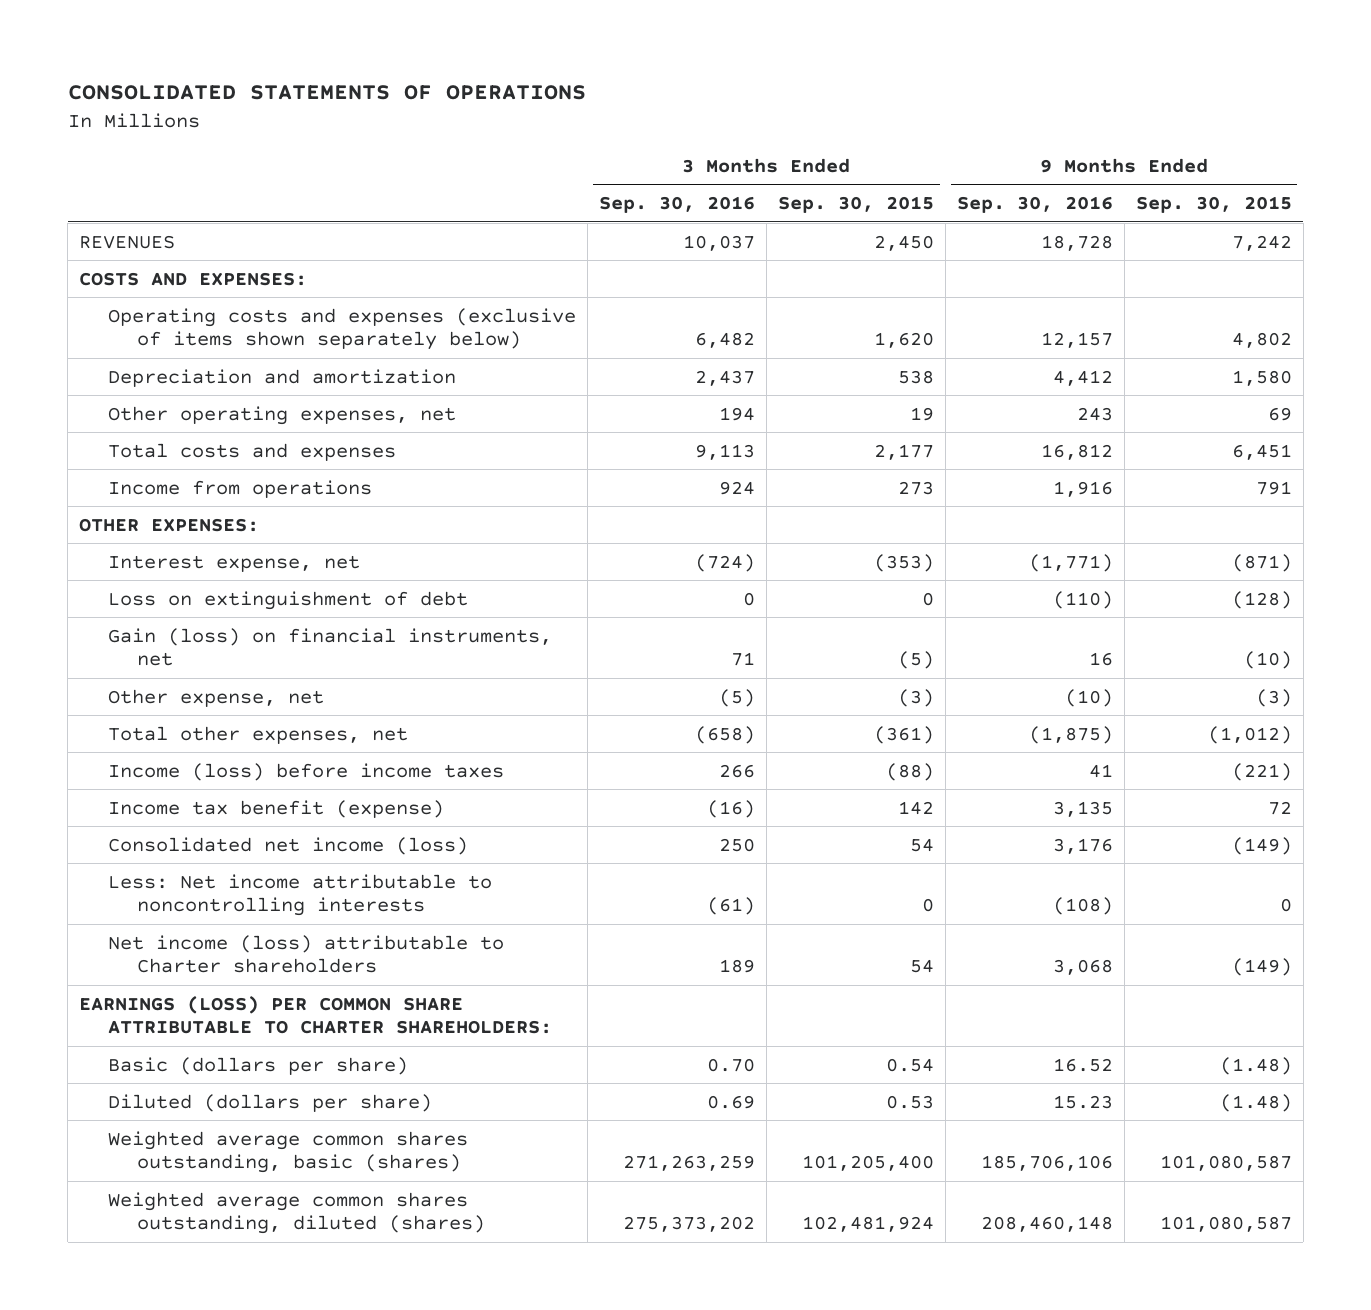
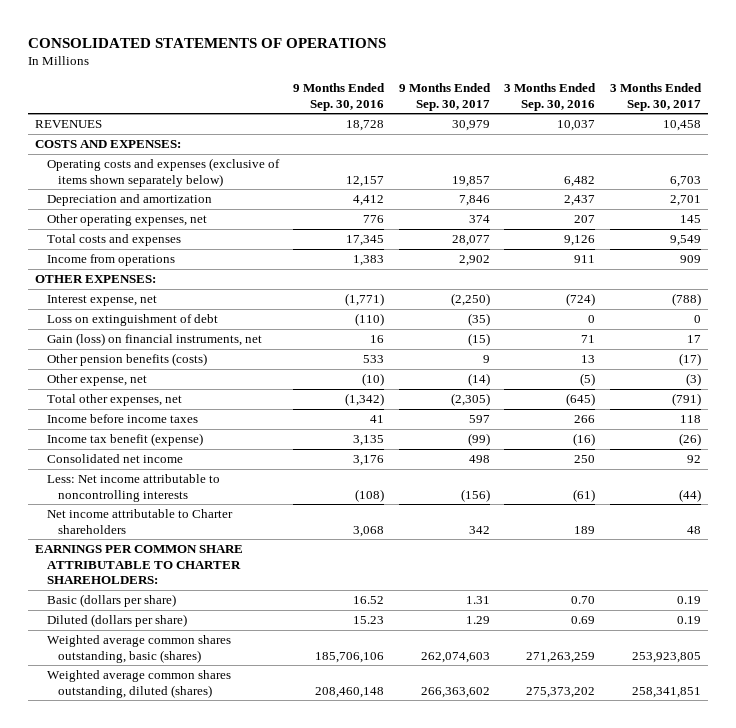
[777,196,934,214] Sep. 30, 2015 -> none
[1135,196,1292,214] Sep. 30, 2015 -> none
none -> [398,83,491,111] 9 Months Ended Sep. 30, 2017
none -> [609,83,702,111] 3 Months Ended Sep. 30, 2017
[718,406,755,421] 194 -> [574,215,596,224] 207
[1076,406,1113,421] 243 -> [363,215,385,224] 776
[694,443,755,460] 9,113 -> [564,235,596,247] 9,126
[1040,443,1113,460] 16,812 -> [346,235,385,247] 17,345
[718,480,755,495] 924 -> [574,255,596,264] 911
[1052,480,1113,497] 1,916 -> [353,255,385,267] 1,383
none -> [46,353,207,367] Other pension benefits (costs)
[694,725,755,744] (658) -> [566,393,596,407] (645)
[1028,725,1113,744] (1,875) -> [345,393,385,407] (1,342)
[107,762,504,781] Income (loss) before income taxes -> [46,414,198,424] Income before income taxes
[107,836,468,855] Consolidated net income (loss) -> [46,454,183,464] Consolidated net income
[107,934,504,974] Net income (loss) attributable to Charter shareholders -> [46,509,233,534] Net income attributable to Charter shareholders
[79,995,552,1035] EARNINGS (LOSS) PER COMMON SHARE ATTRIBUTABLE TO CHARTER SHAREHOLDERS: -> [35,545,244,585] EARNINGS PER COMMON SHARE ATTRIBUTABLE TO CHARTER SHAREHOLDERS:

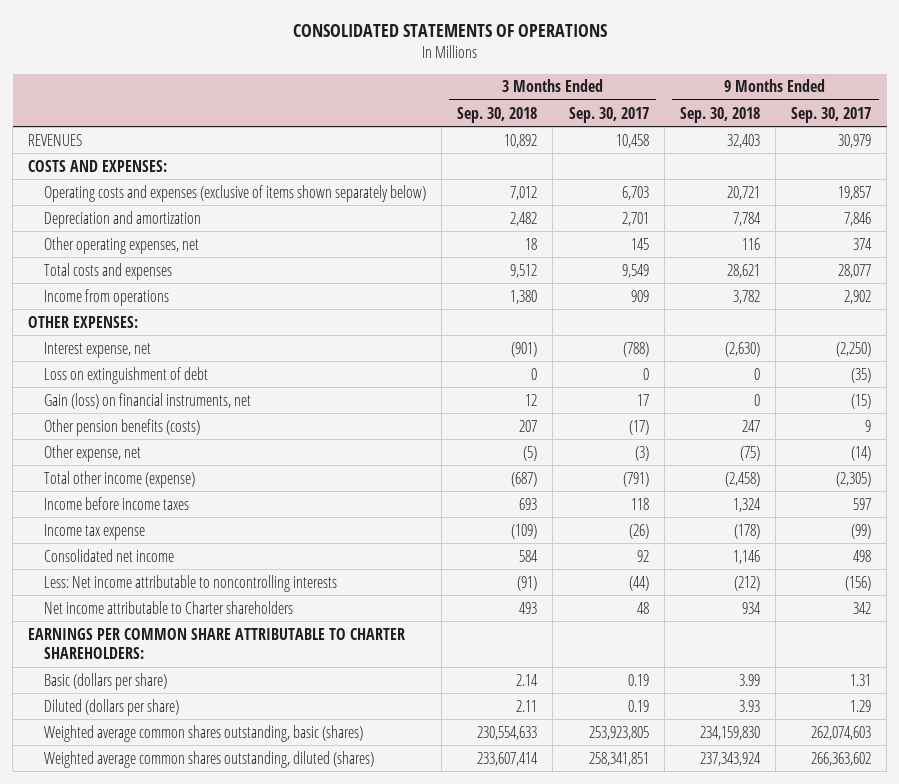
[293,83,386,111] 9 Months Ended Sep. 30, 2016 -> none
[504,83,597,111] 3 Months Ended Sep. 30, 2016 -> none
none -> [457,106,538,123] Sep. 30, 2018
none -> [679,106,760,123] Sep. 30, 2018
[46,394,182,407] Total other expenses, net -> [44,470,196,488] Total other income (expense)
[46,433,203,447] Income tax benefit (expense) -> [44,523,146,540] Income tax expense

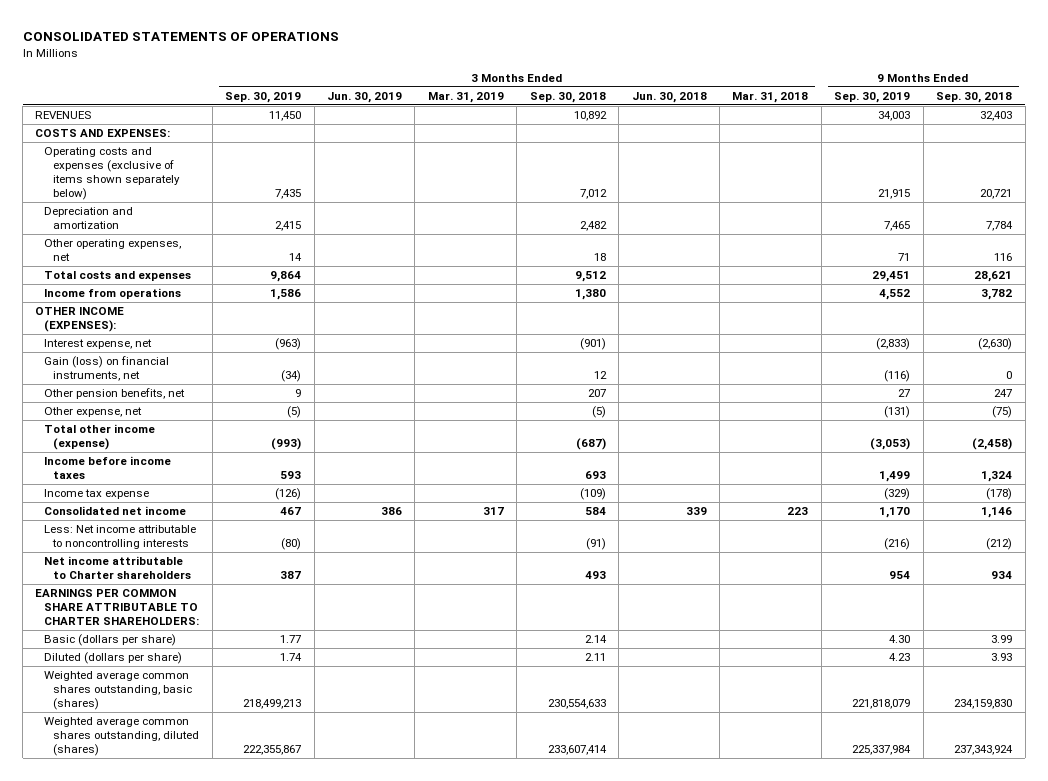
[568,106,649,123] Sep. 30, 2017 -> none
[791,106,872,123] Sep. 30, 2017 -> none
none -> [225,91,302,103] Sep. 30, 2019
none -> [327,91,403,103] Jun. 30, 2019
none -> [427,91,504,103] Mar. 31, 2019
none -> [631,91,707,103] Jun. 30, 2018
none -> [732,91,809,103] Mar. 31, 2018
none -> [834,91,911,103] Sep. 30, 2019
[28,315,139,328] OTHER EXPENSES: -> [35,307,125,333] OTHER INCOME (EXPENSES):
[44,366,209,384] Loss on extinguishment of debt -> none
[44,418,201,436] Other pension benefits (costs) -> [44,388,186,400] Other pension benefits, net

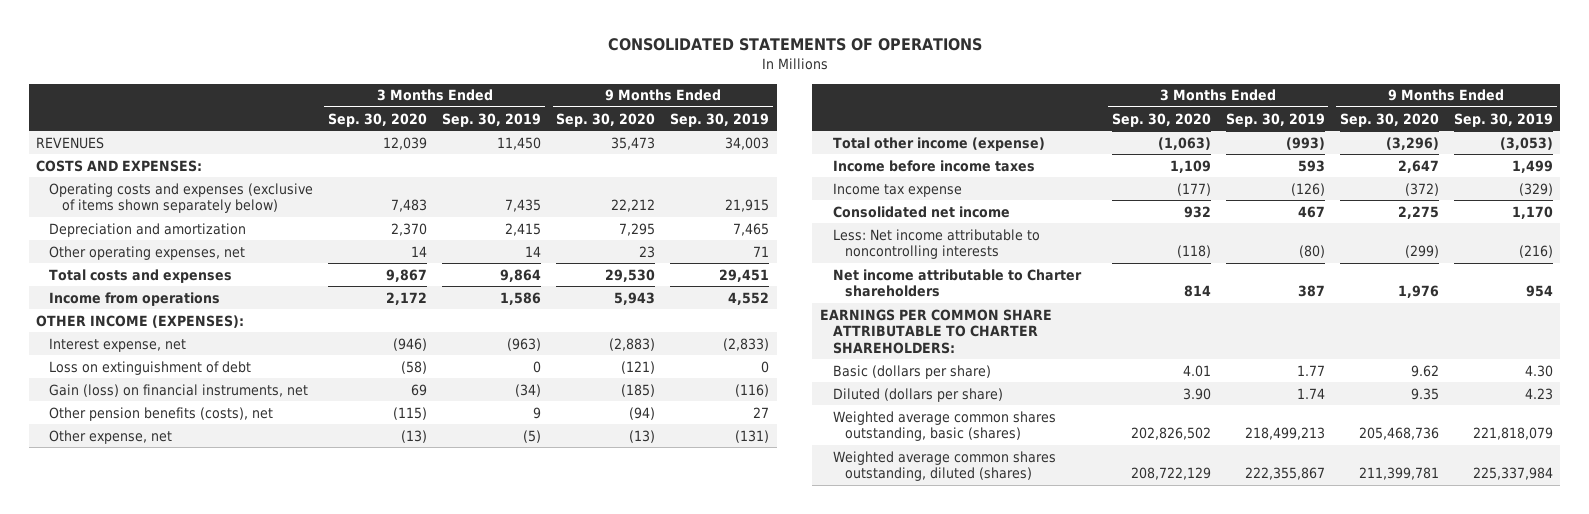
[327,91,403,103] Jun. 30, 2019 -> none
[427,91,504,103] Mar. 31, 2019 -> none
[529,91,606,103] Sep. 30, 2018 -> none
[631,91,707,103] Jun. 30, 2018 -> none
[732,91,809,103] Mar. 31, 2018 -> none
[936,91,1013,103] Sep. 30, 2018 -> none
none -> [328,112,428,127] Sep. 30, 2020
none -> [556,112,656,127] Sep. 30, 2020
none -> [48,360,251,375] Loss on extinguishment of debt
[44,388,186,400] Other pension benefits, net -> [48,406,273,421] Other pension benefits (costs), net

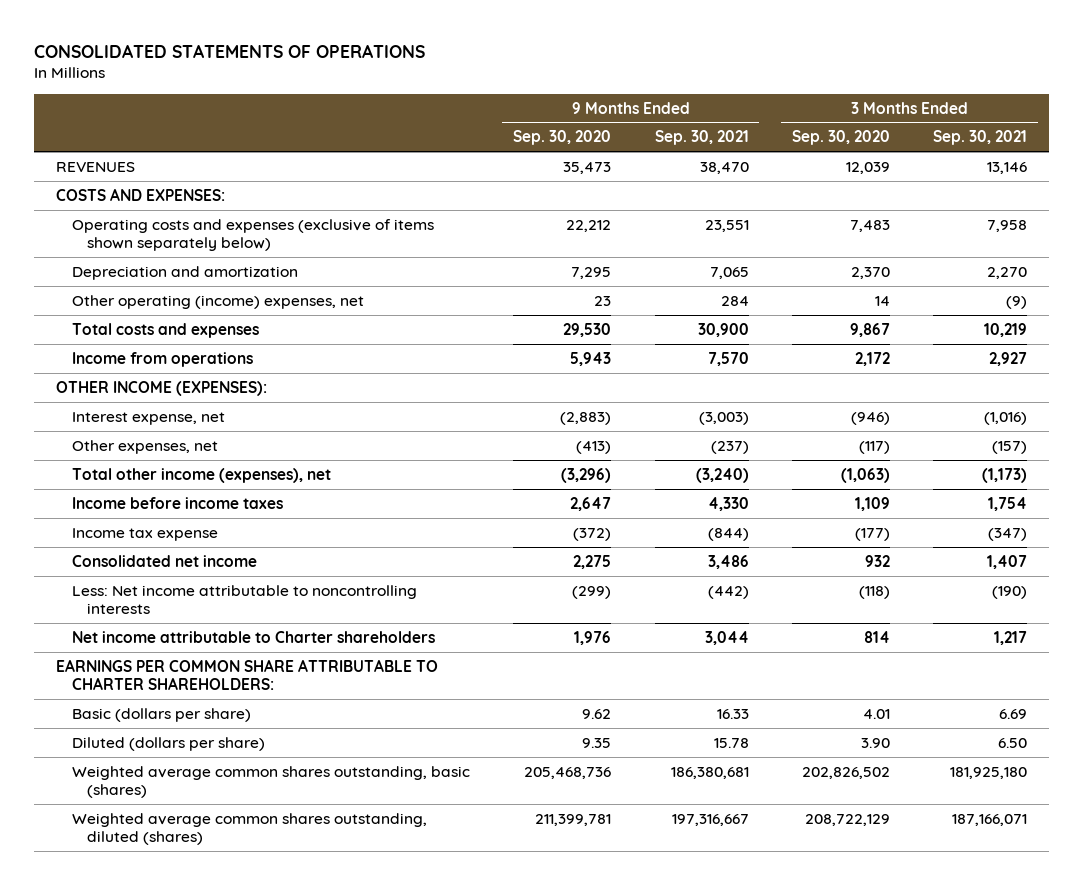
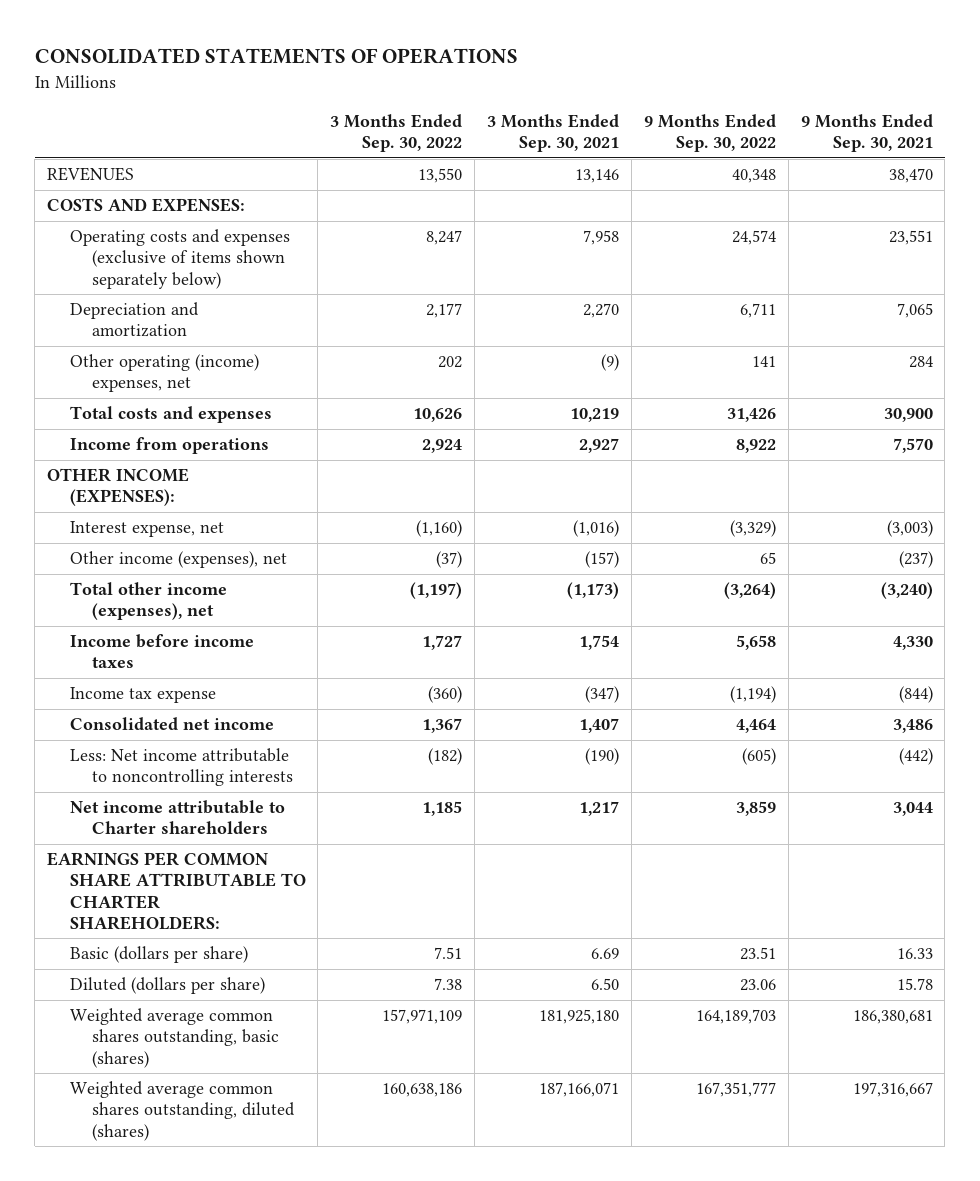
[513,130,612,146] Sep. 30, 2020 -> none
[791,130,890,146] Sep. 30, 2020 -> none
none -> [330,113,463,153] 3 Months Ended Sep. 30, 2022
none -> [643,113,776,153] 9 Months Ended Sep. 30, 2022
[71,439,218,454] Other expenses, net -> [69,551,287,569] Other income (expenses), net

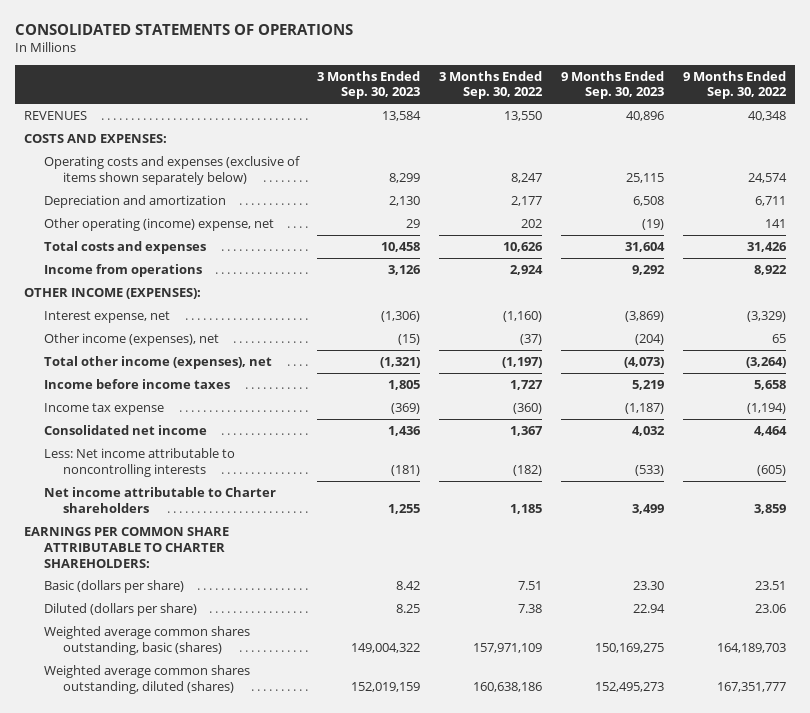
[487,113,620,153] 3 Months Ended Sep. 30, 2021 -> none
[800,113,933,153] 9 Months Ended Sep. 30, 2021 -> none
none -> [317,70,421,100] 3 Months Ended Sep. 30, 2023
none -> [560,70,664,100] 9 Months Ended Sep. 30, 2023
[69,354,259,393] Other operating (income) expenses, net -> [43,217,274,231] Other operating (income) expense, net

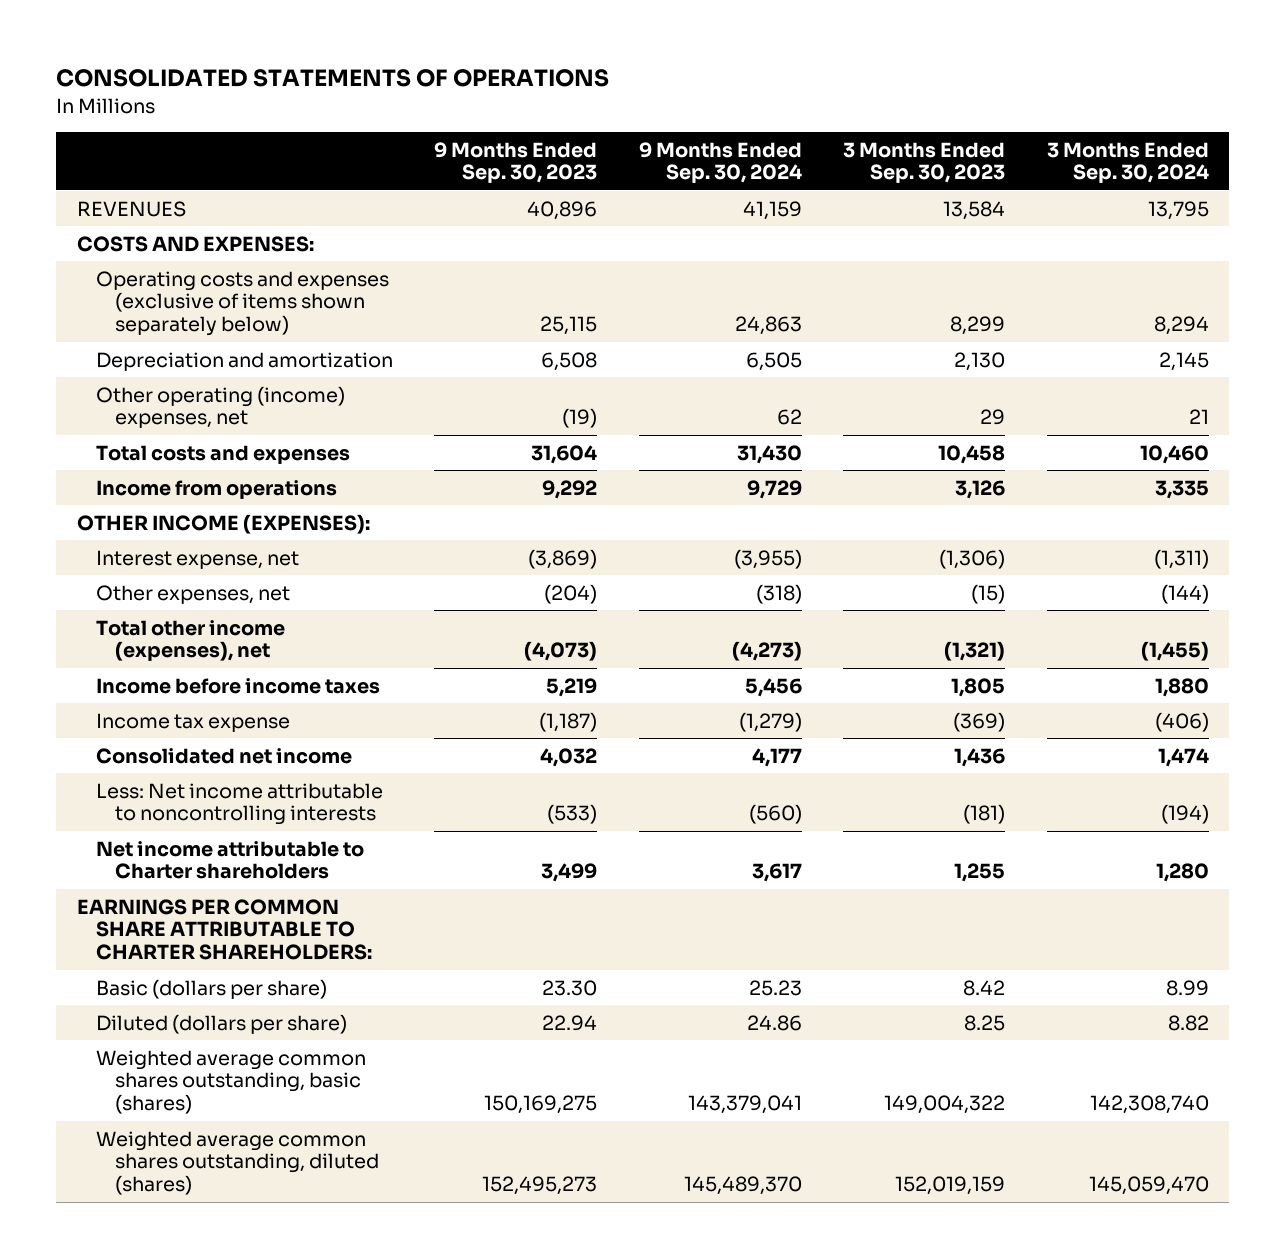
[439,70,544,100] 3 Months Ended Sep. 30, 2022 -> none
[682,70,787,100] 9 Months Ended Sep. 30, 2022 -> none
none -> [638,141,802,184] 9 Months Ended Sep. 30, 2024
none -> [1046,141,1209,184] 3 Months Ended Sep. 30, 2024
[43,217,274,231] Other operating (income) expense, net -> [95,385,345,429] Other operating (income) expenses, net
[43,332,219,346] Other income (expenses), net -> [95,584,290,604] Other expenses, net

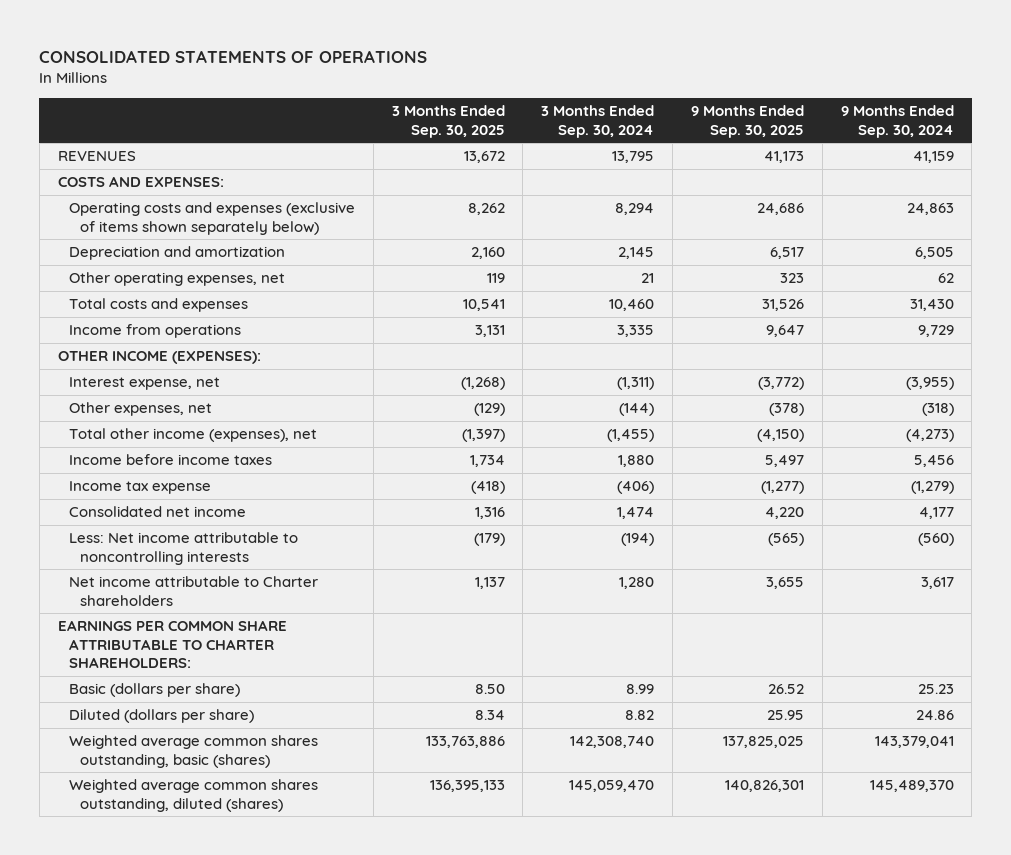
[434,141,598,184] 9 Months Ended Sep. 30, 2023 -> none
[843,141,1006,184] 3 Months Ended Sep. 30, 2023 -> none
none -> [391,105,505,138] 3 Months Ended Sep. 30, 2025
none -> [690,105,804,138] 9 Months Ended Sep. 30, 2025
[95,385,345,429] Other operating (income) expenses, net -> [68,272,285,287] Other operating expenses, net

